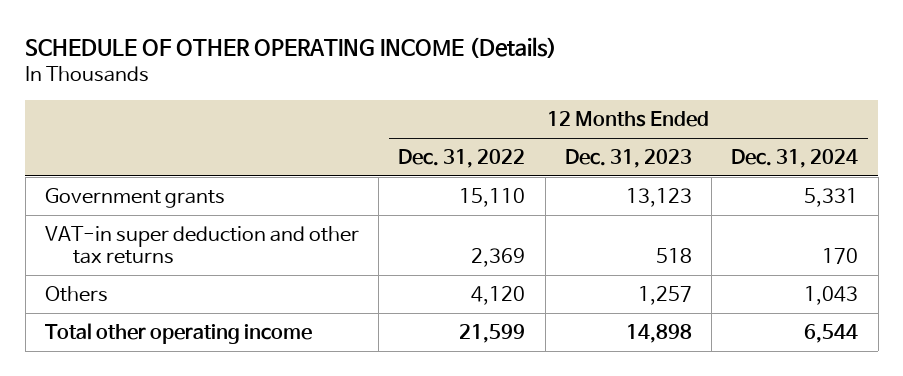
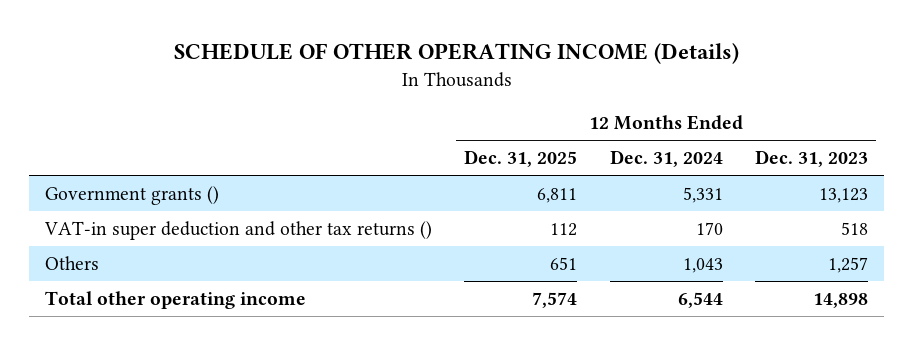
[398,148,526,168] Dec. 31, 2022 -> none
none -> [464,150,578,168] Dec. 31, 2025
[44,187,225,208] Government grants -> [45,185,220,205] Government grants ()
[44,225,359,265] VAT-in super deduction and other tax returns -> [44,220,433,240] VAT-in super deduction and other tax returns ()

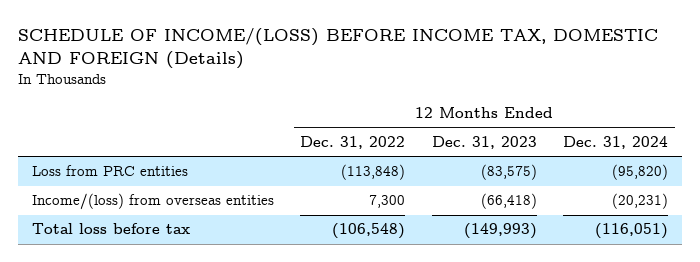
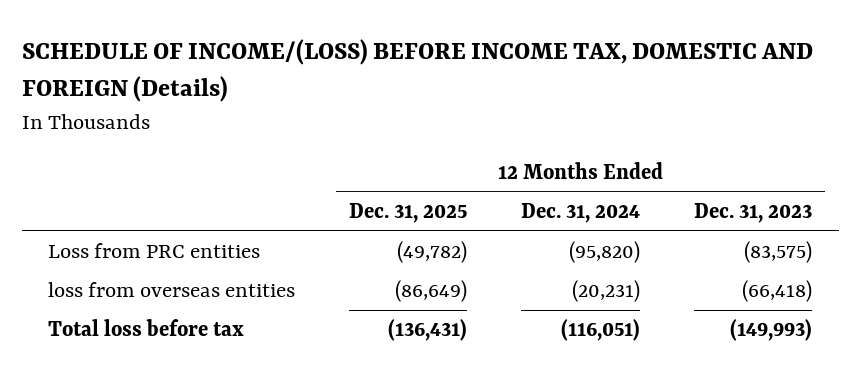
[300,135,406,149] Dec. 31, 2022 -> none
none -> [349,203,468,224] Dec. 31, 2025
[31,193,274,211] Income/(loss) from overseas entities -> [48,282,296,298] loss from overseas entities

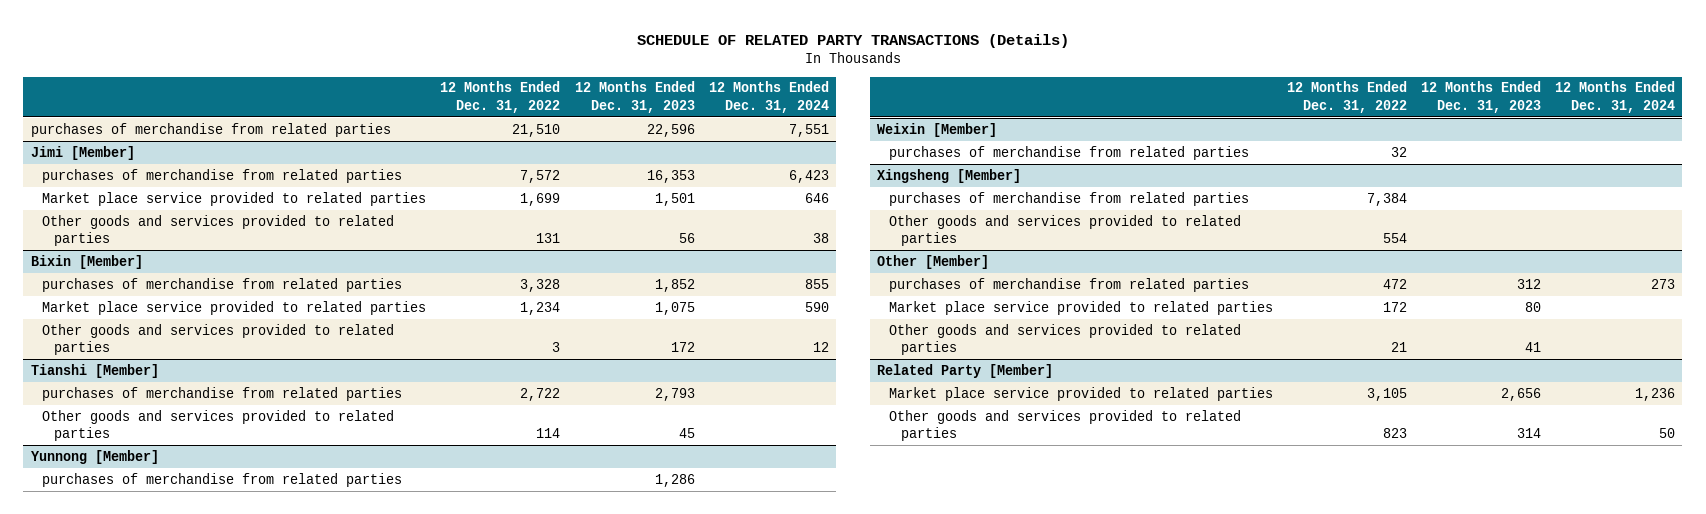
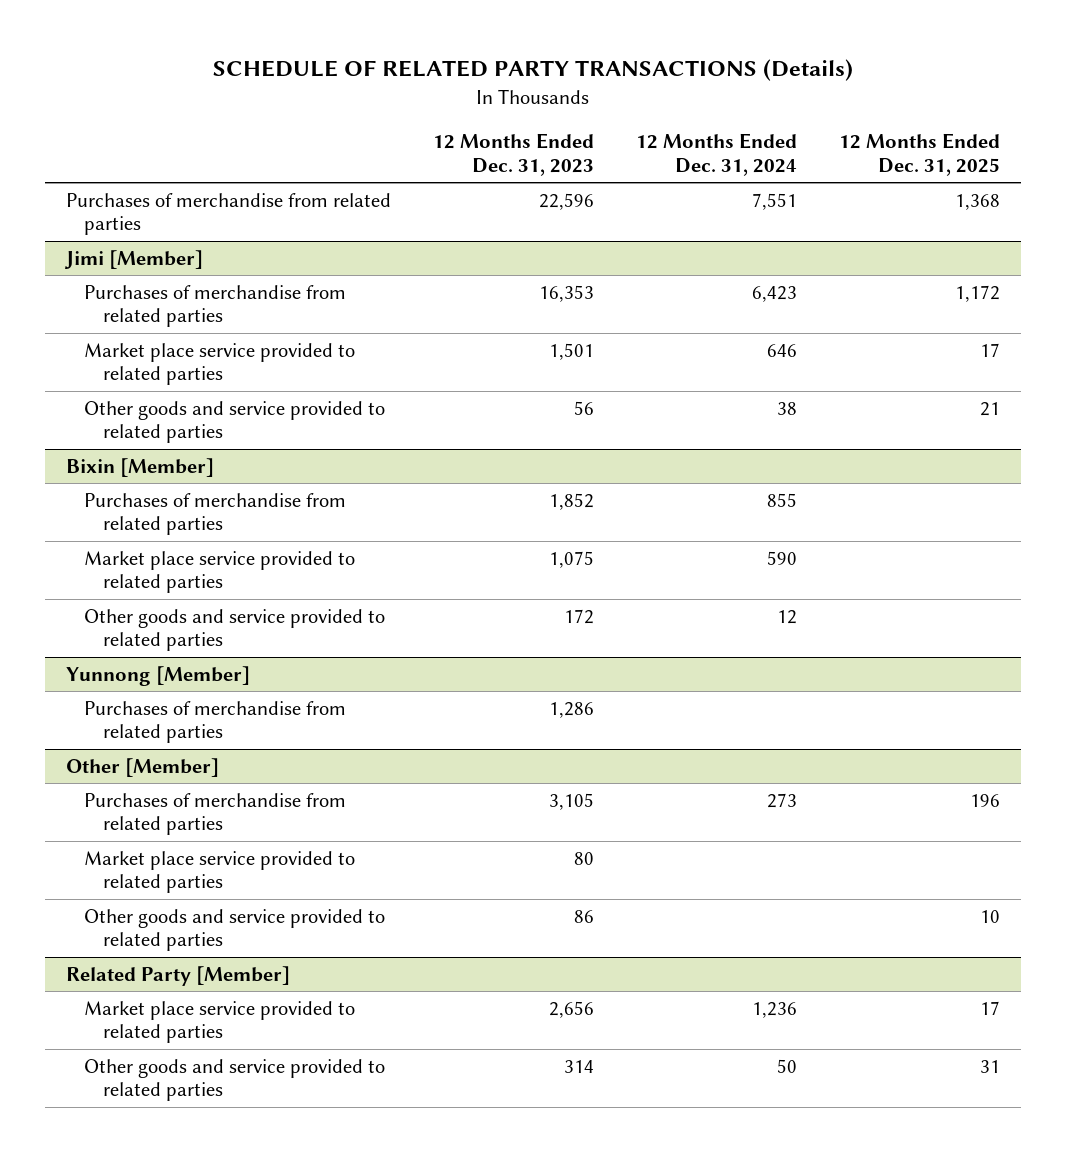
[440,81,561,113] 12 Months Ended Dec. 31, 2022 -> none
none -> [838,132,1000,176] 12 Months Ended Dec. 31, 2025
[30,122,391,137] purchases of merchandise from related parties -> [65,192,391,236] Purchases of merchandise from related parties
[42,168,403,183] purchases of merchandise from related parties -> [84,284,347,328] Purchases of merchandise from related parties
[42,214,395,247] Other goods and services provided to related parties -> [84,400,386,444] Other goods and service provided to related parties
[42,277,403,292] purchases of merchandise from related parties -> [84,492,347,536] Purchases of merchandise from related parties
[30,363,159,378] Tianshi [Member] -> none
[42,386,403,401] purchases of merchandise from related parties -> none
[42,409,395,442] Other goods and services provided to related parties -> none
[42,323,395,356] Other goods and services provided to related parties -> [84,608,386,652] Other goods and service provided to related parties
[877,122,998,137] Weixin [Member] -> none
[888,145,1249,160] purchases of merchandise from related parties -> none
[877,168,1022,183] Xingsheng [Member] -> none
[888,191,1249,206] purchases of merchandise from related parties -> none
[888,214,1241,247] Other goods and services provided to related parties -> none
[42,472,403,487] purchases of merchandise from related parties -> [84,700,347,744] Purchases of merchandise from related parties
[888,277,1249,292] purchases of merchandise from related parties -> [84,792,347,836] Purchases of merchandise from related parties
[1517,278,1542,289] 312 -> [548,792,594,810] 3,105
[888,323,1241,356] Other goods and services provided to related parties -> [84,908,386,952] Other goods and service provided to related parties
[1525,342,1542,353] 41 -> [573,909,594,923] 86
[888,409,1241,442] Other goods and services provided to related parties -> [84,1058,386,1102] Other goods and service provided to related parties

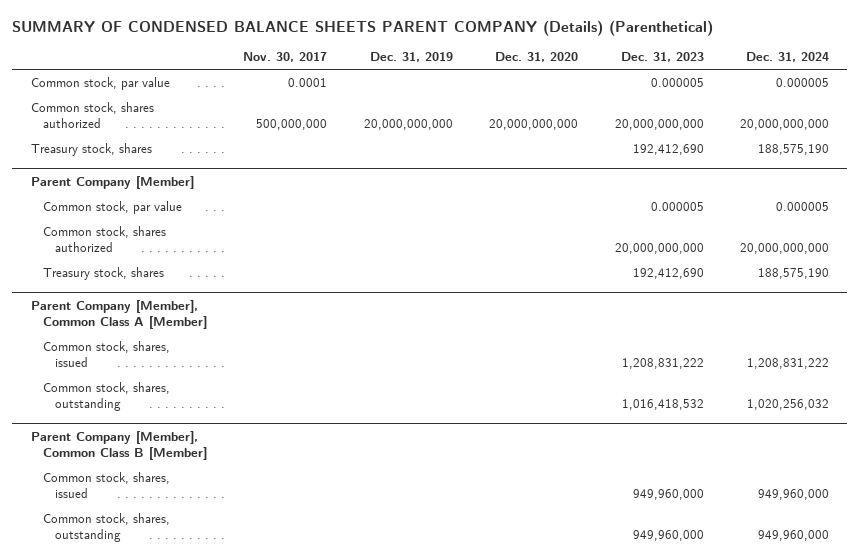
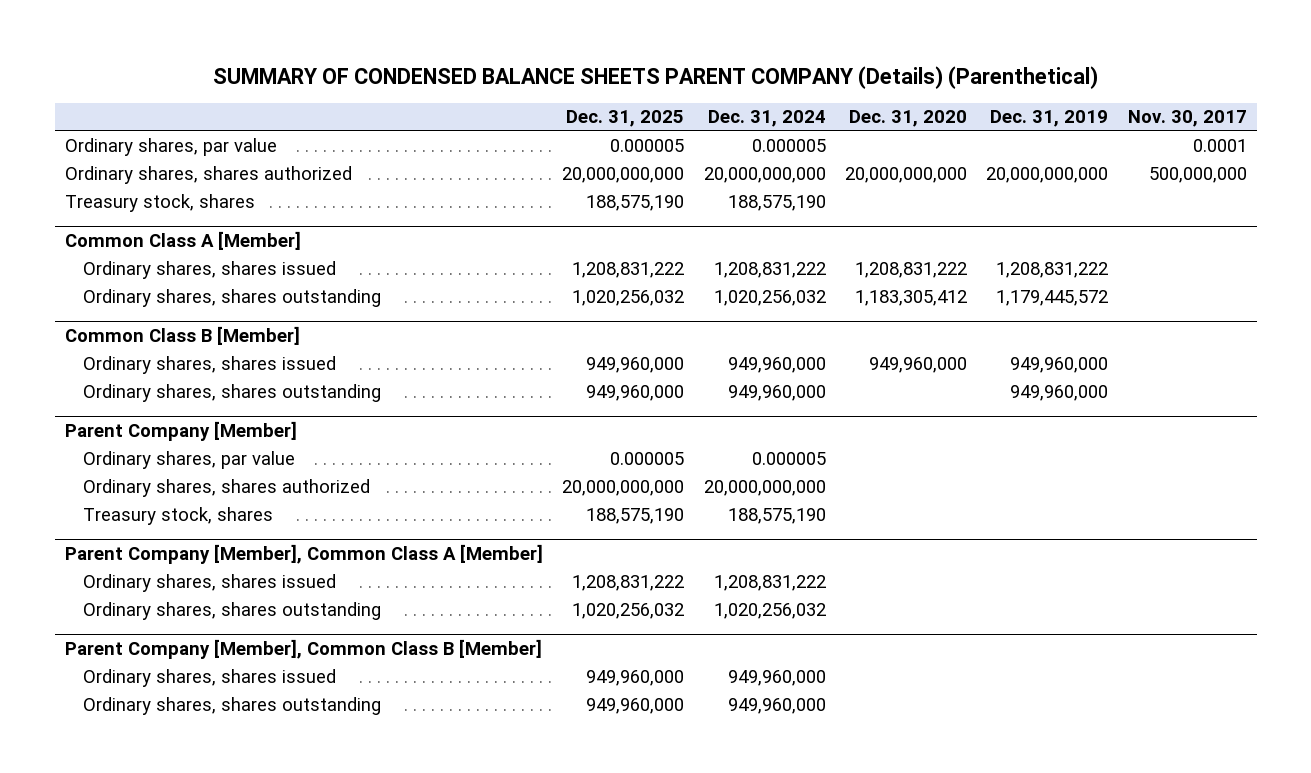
[620,52,704,63] Dec. 31, 2023 -> none
none -> [566,110,685,128] Dec. 31, 2025
[30,76,170,90] Common stock, par value -> [64,137,277,156] Ordinary shares, par value
[30,101,154,128] Common stock, shares authorized -> [64,165,352,184] Ordinary shares, shares authorized
none -> [64,230,301,250] Common Class A [Member]
none -> [82,260,336,279] Ordinary shares, shares issued
none -> [82,288,381,307] Ordinary shares, shares outstanding
none -> [64,325,300,345] Common Class B [Member]
none -> [82,355,336,374] Ordinary shares, shares issued
none -> [82,383,381,402] Ordinary shares, shares outstanding
[42,200,182,214] Common stock, par value -> [82,450,295,469] Ordinary shares, par value
[42,225,166,252] Common stock, shares authorized -> [82,478,370,497] Ordinary shares, shares authorized
[42,340,170,367] Common stock, shares, issued -> [82,573,336,592] Ordinary shares, shares issued
[42,381,170,411] Common stock, shares, outstanding -> [82,601,381,620] Ordinary shares, shares outstanding
[42,471,170,498] Common stock, shares, issued -> [82,668,336,687] Ordinary shares, shares issued
[42,512,170,542] Common stock, shares, outstanding -> [82,696,381,715] Ordinary shares, shares outstanding

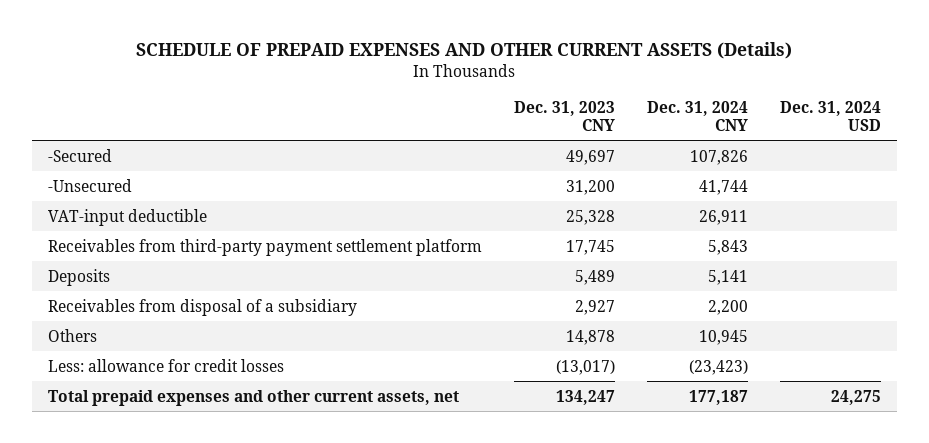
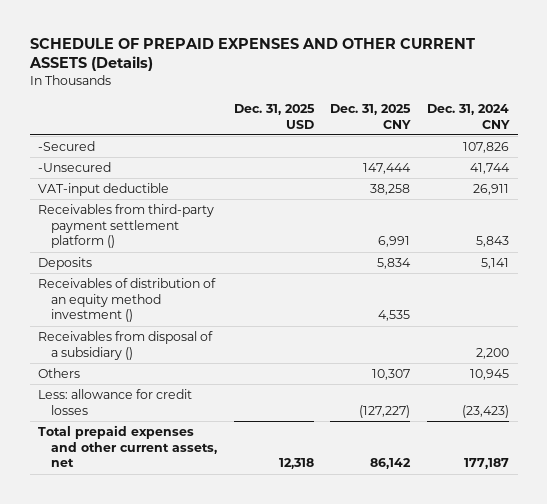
[514,100,616,131] Dec. 31, 2023 CNY -> none
[779,100,881,131] Dec. 31, 2024 USD -> none
none -> [233,103,315,129] Dec. 31, 2025 USD
none -> [330,103,412,129] Dec. 31, 2025 CNY
[48,238,483,256] Receivables from third-party payment settlement platform -> [38,203,215,249] Receivables from third-party payment settlement platform ()
none -> [38,277,217,323] Receivables of distribution of an equity method investment ()
[48,298,358,316] Receivables from disposal of a subsidiary -> [38,330,214,360] Receivables from disposal of a subsidiary ()

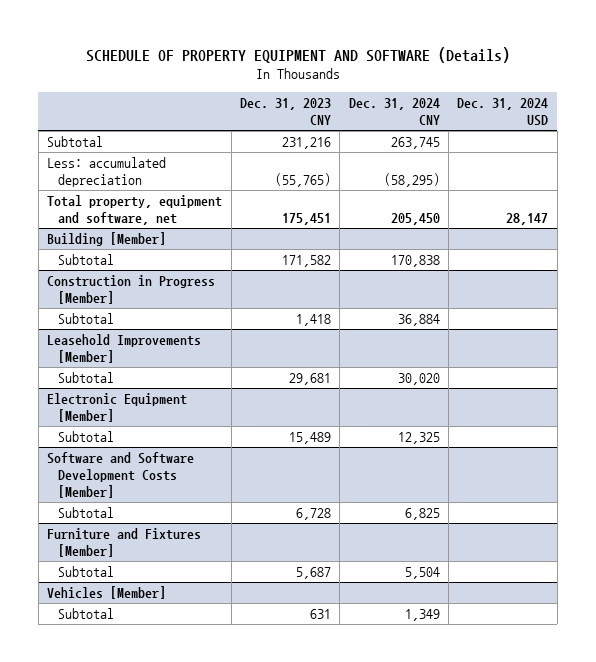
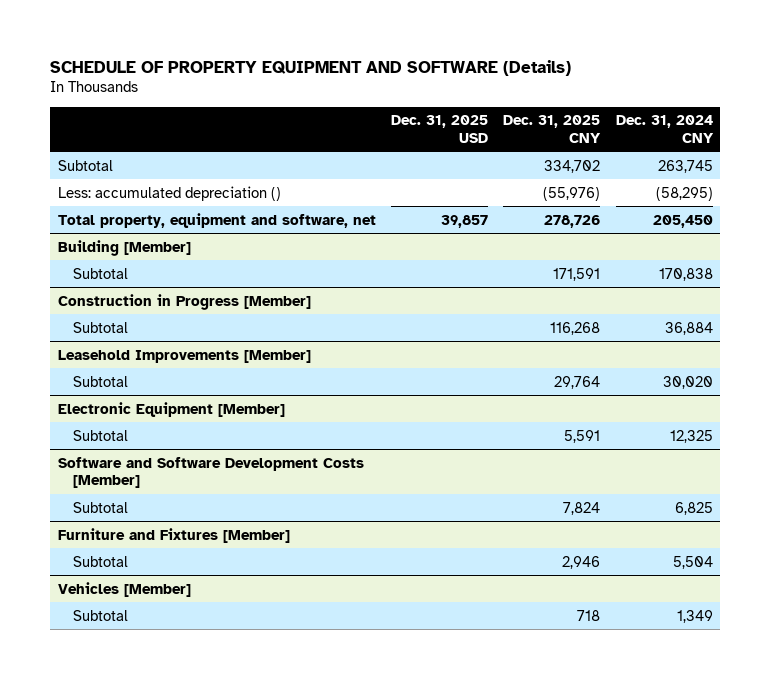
[239,98,331,126] Dec. 31, 2023 CNY -> none
[457,98,549,127] Dec. 31, 2024 USD -> none
none -> [391,115,489,143] Dec. 31, 2025 USD
none -> [503,115,602,143] Dec. 31, 2025 CNY
[47,157,167,188] Less: accumulated depreciation -> [57,185,281,201] Less: accumulated depreciation ()

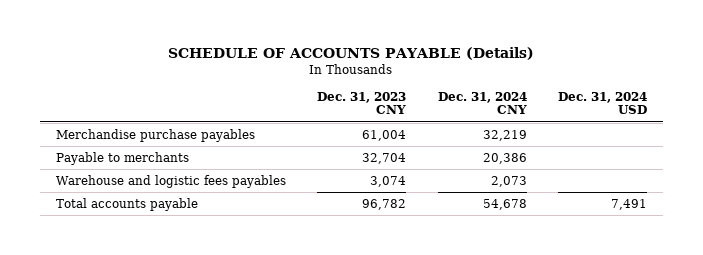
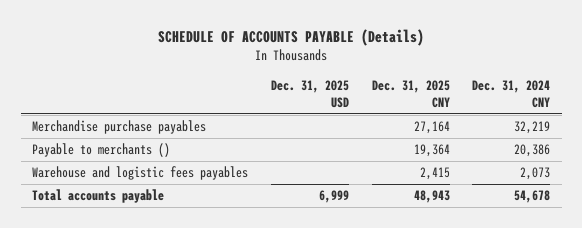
[317,91,407,115] Dec. 31, 2023 CNY -> none
[557,91,647,115] Dec. 31, 2024 USD -> none
none -> [270,80,349,108] Dec. 31, 2025 USD
none -> [371,80,450,108] Dec. 31, 2025 CNY
[55,151,189,165] Payable to merchants -> [31,143,170,158] Payable to merchants ()

